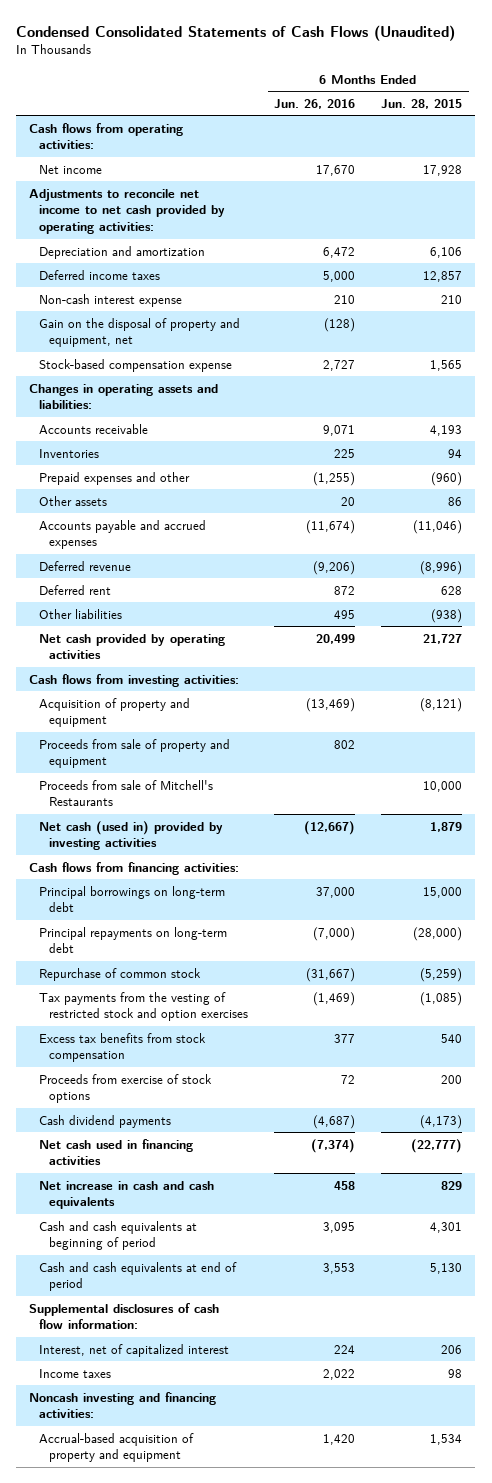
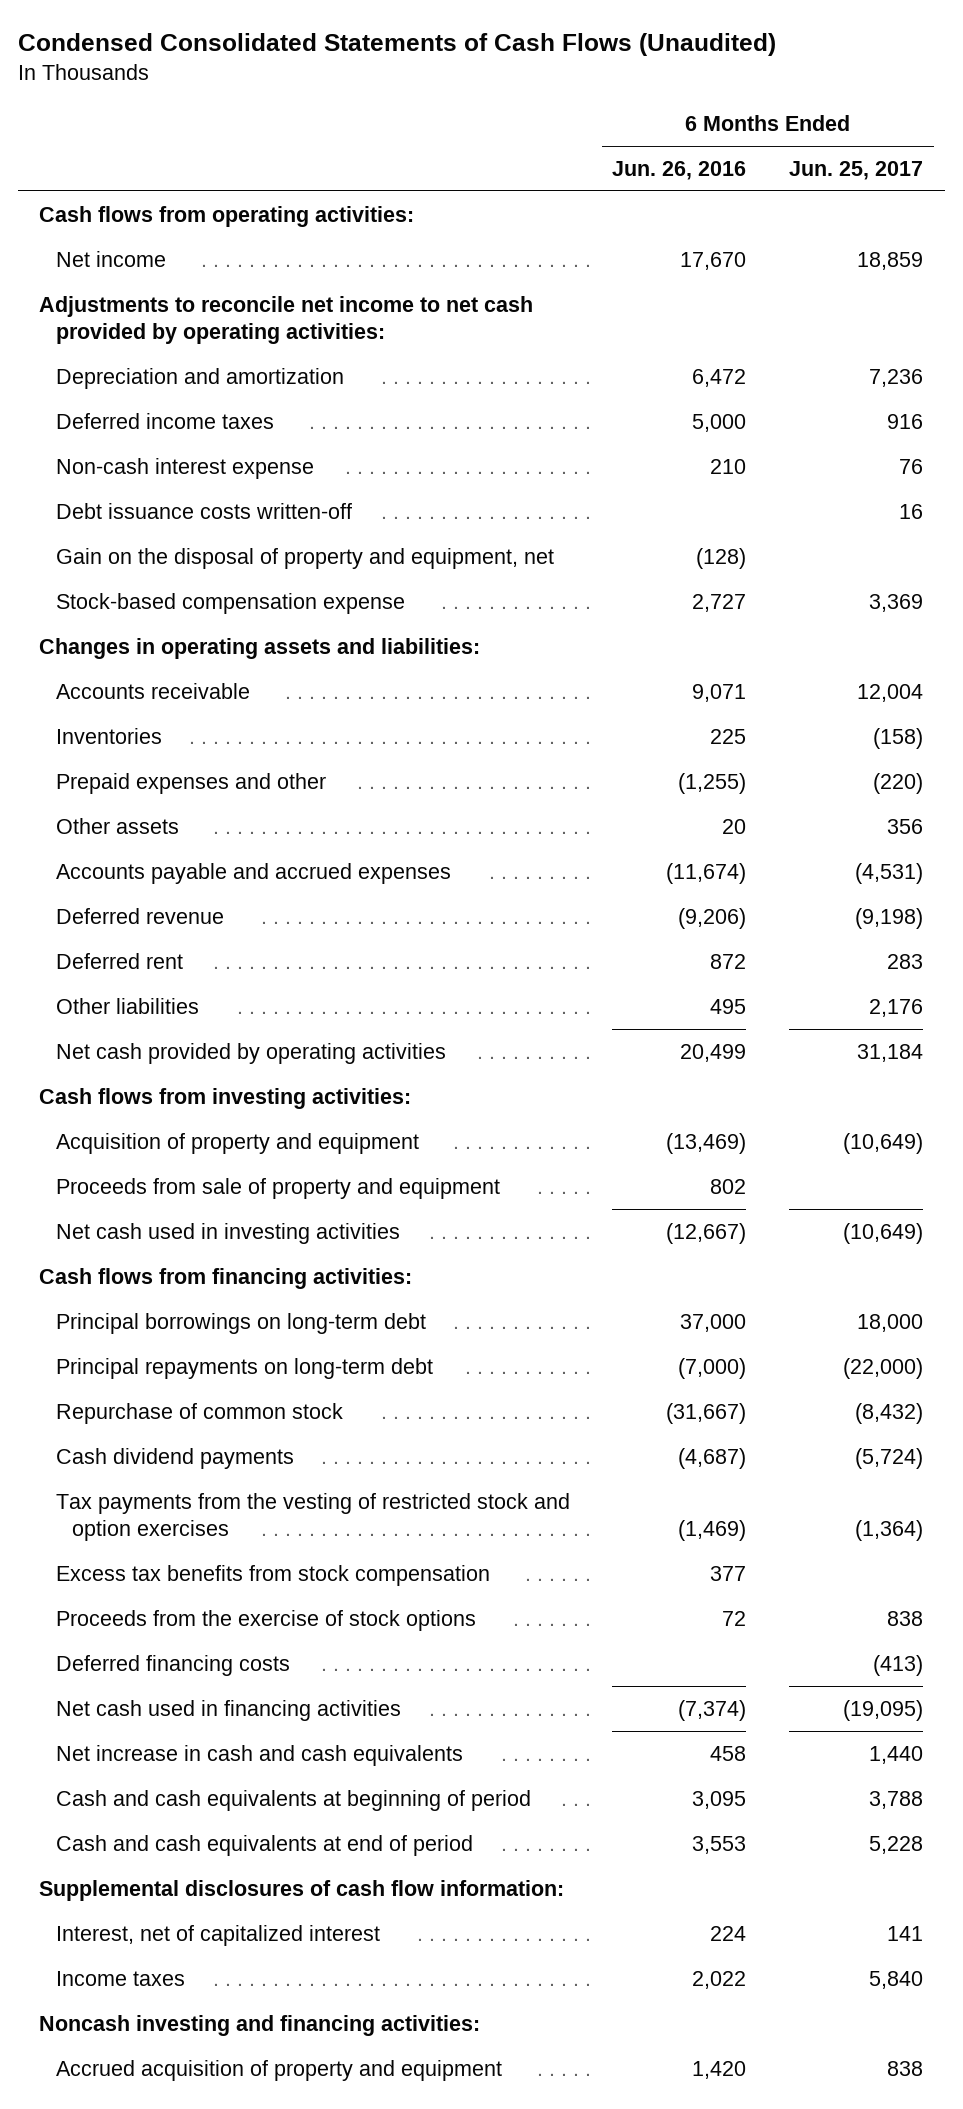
[381,98,463,109] Jun. 28, 2015 -> none
none -> [789,160,924,180] Jun. 25, 2017
none -> [55,502,352,519] Debt issuance costs written-off
[39,779,214,807] Proceeds from sale of Mitchell's Restaurants -> none
[39,820,224,851] Net cash (used in) provided by investing activities -> [55,1222,400,1244] Net cash used in investing activities
[39,1114,172,1128] Cash dividend payments -> [55,1447,294,1469] Cash dividend payments
[39,1073,213,1104] Proceeds from exercise of stock options -> [55,1609,476,1631] Proceeds from the exercise of stock options
none -> [55,1654,290,1676] Deferred financing costs
[39,1432,195,1463] Accrual-based acquisition of property and equipment -> [55,2059,502,2081] Accrued acquisition of property and equipment

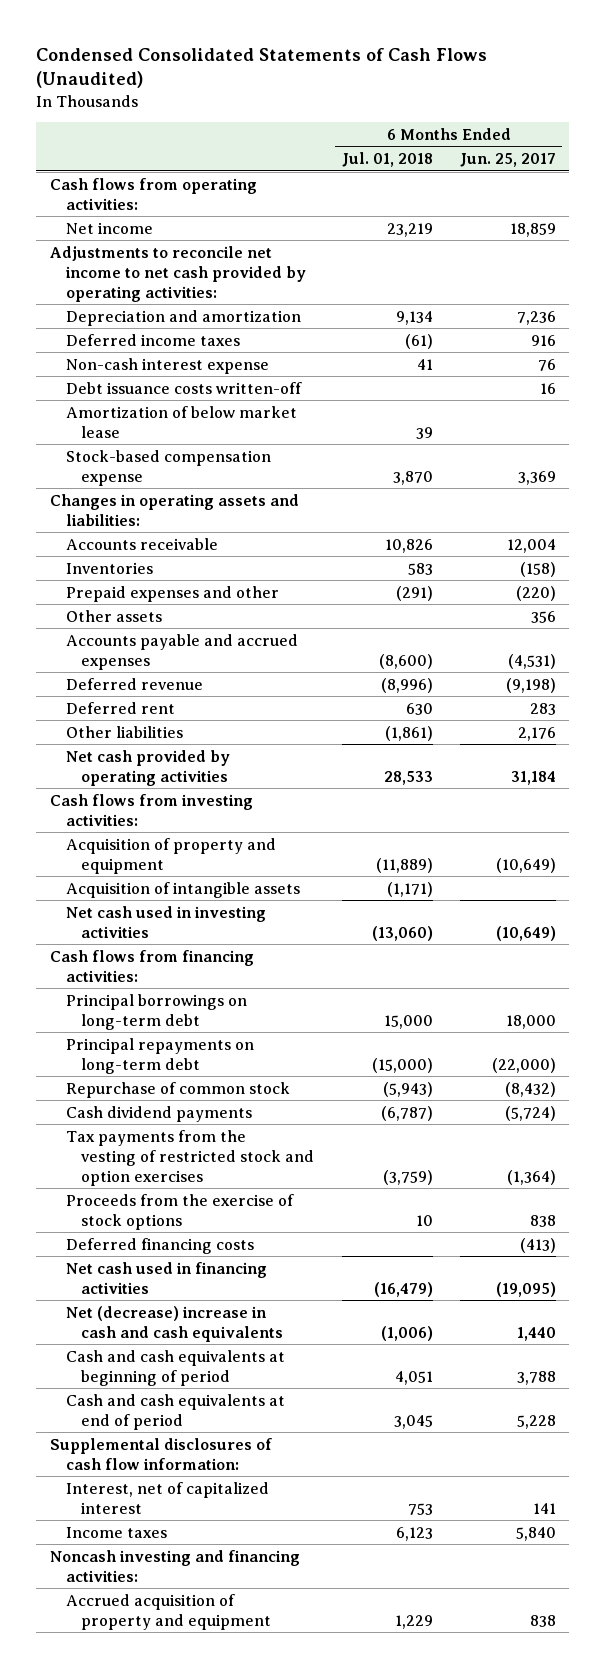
[612,160,747,180] Jun. 26, 2016 -> none
none -> [341,152,433,168] Jul. 01, 2018
[55,547,554,569] Gain on the disposal of property and equipment, net -> none
none -> [65,405,297,438] Amortization of below market lease
[55,1177,500,1199] Proceeds from sale of property and equipment -> none
none -> [65,881,300,898] Acquisition of intangible assets
[55,1564,490,1586] Excess tax benefits from stock compensation -> none
[55,1744,463,1766] Net increase in cash and cash equivalents -> [65,1305,284,1342] Net (decrease) increase in cash and cash equivalents

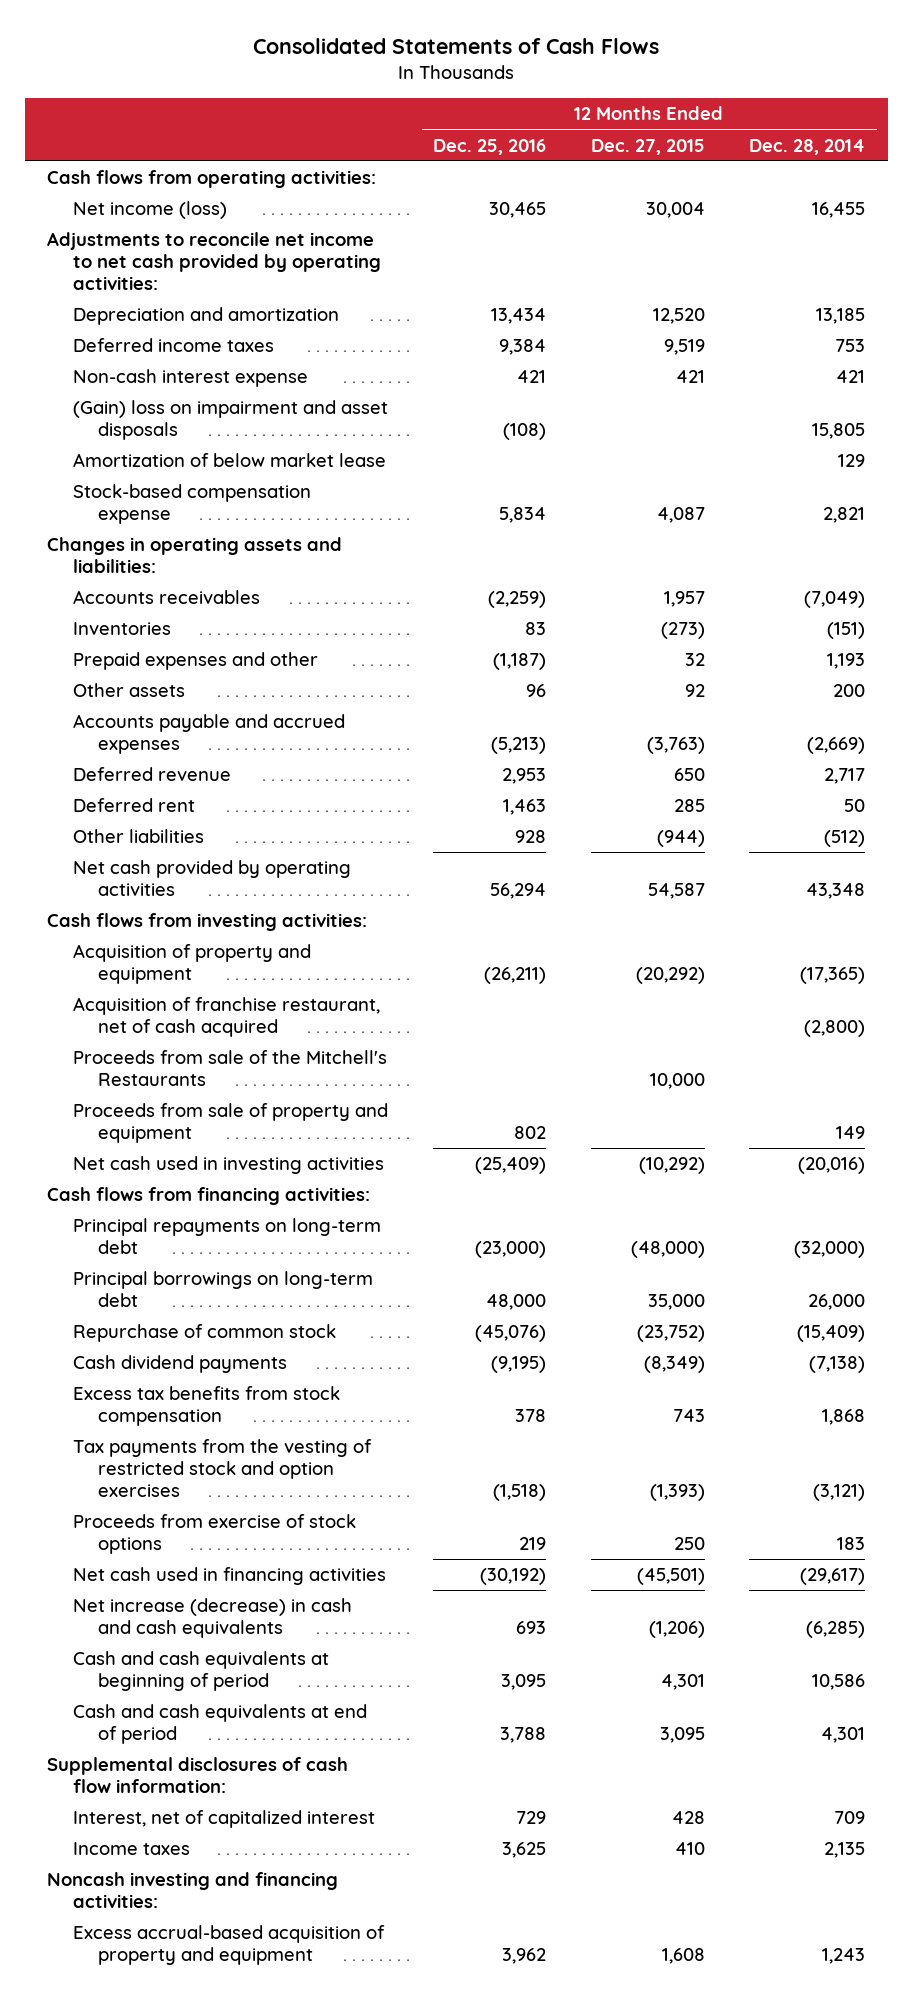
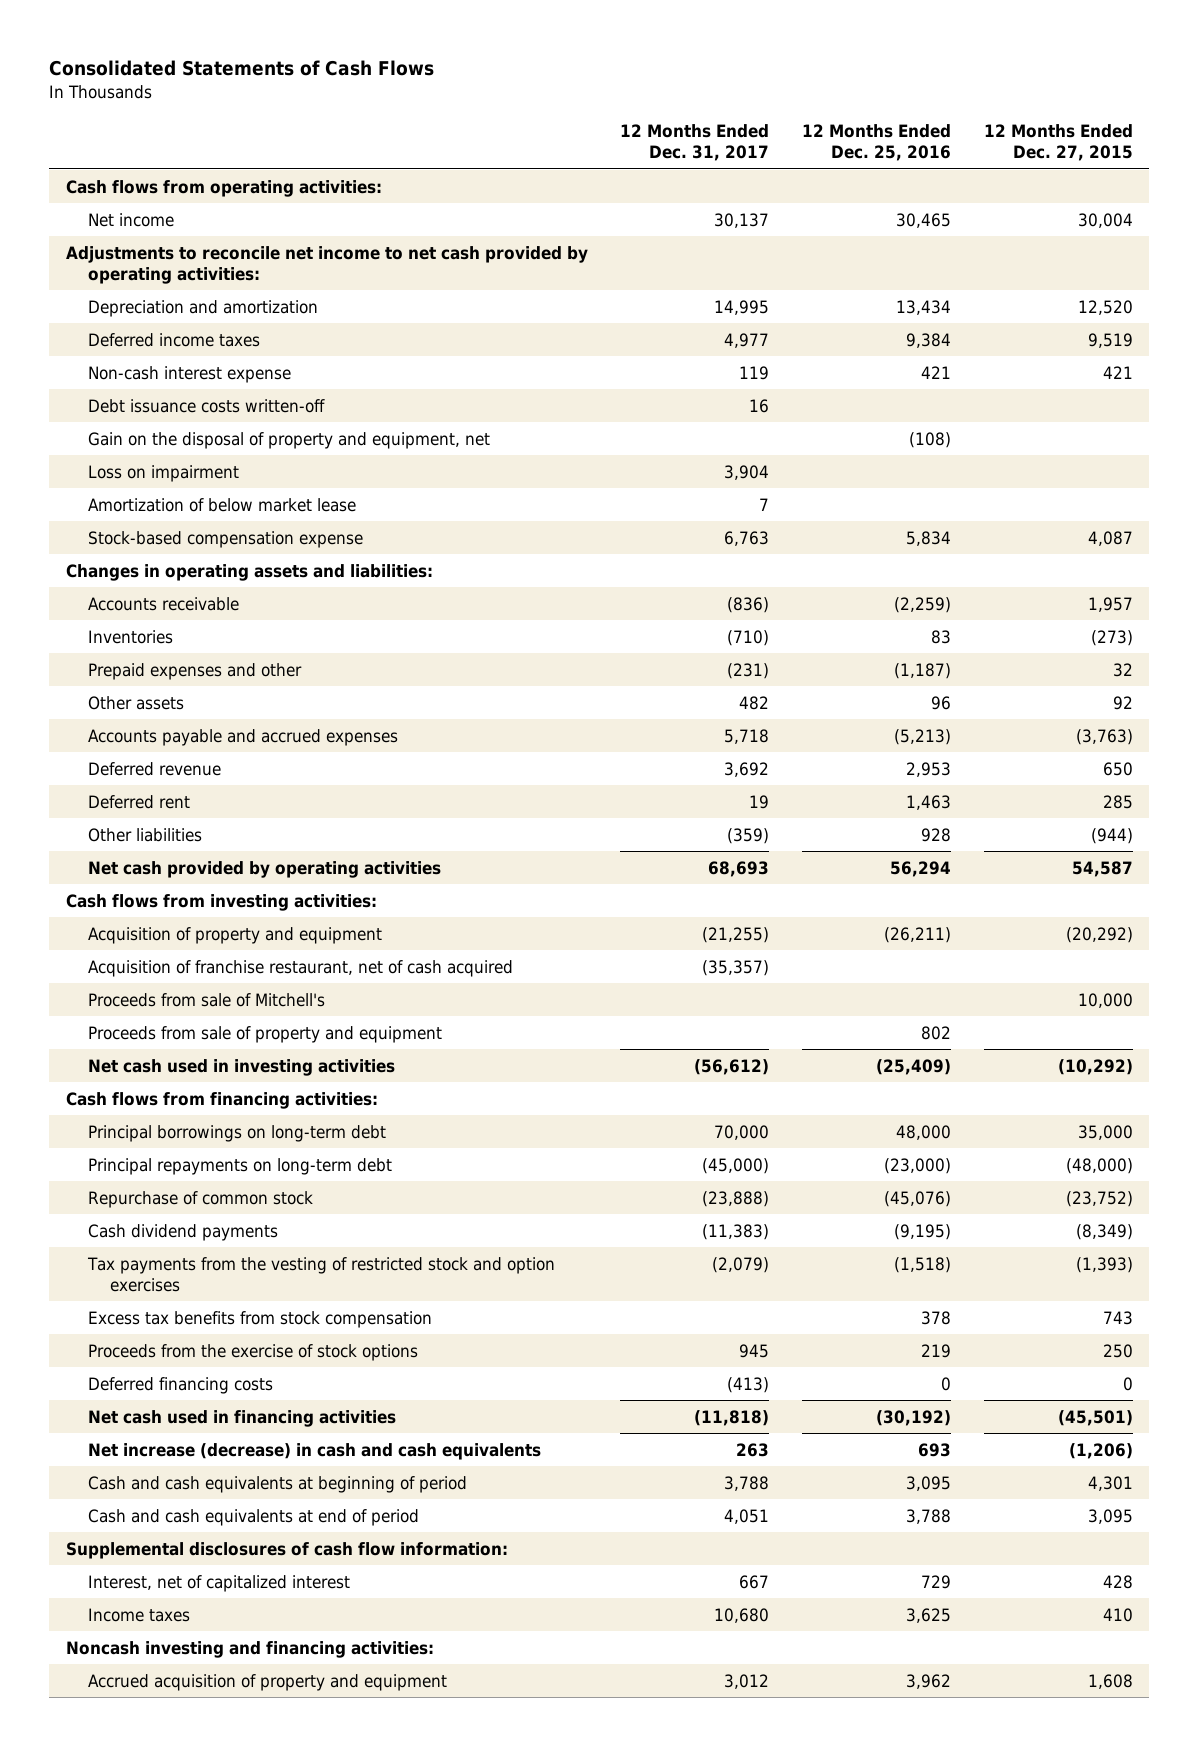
[749,138,866,155] Dec. 28, 2014 -> none
none -> [620,124,770,162] 12 Months Ended Dec. 31, 2017
[72,201,227,220] Net income (loss) -> [88,212,175,227] Net income
[72,400,388,441] (Gain) loss on impairment and asset disposals -> none
none -> [88,398,326,413] Debt issuance costs written-off
none -> [88,431,491,449] Gain on the disposal of property and equipment, net
none -> [88,464,240,482] Loss on impairment
[72,590,260,605] Accounts receivables -> [88,596,240,611] Accounts receivable
[72,1050,387,1087] Proceeds from sale of the Mitchell's Restaurants -> [88,992,326,1007] Proceeds from sale of Mitchell's
[72,1218,381,1255] Principal repayments on long-term debt -> [88,1157,393,1175] Principal repayments on long-term debt
[72,1386,340,1427] Excess tax benefits from stock compensation -> [88,1310,433,1328] Excess tax benefits from stock compensation
[72,1514,356,1555] Proceeds from exercise of stock options -> [88,1343,419,1361] Proceeds from the exercise of stock options
none -> [88,1376,274,1394] Deferred financing costs
[72,1925,385,1966] Excess accrual-based acquisition of property and equipment -> [88,1673,448,1691] Accrued acquisition of property and equipment

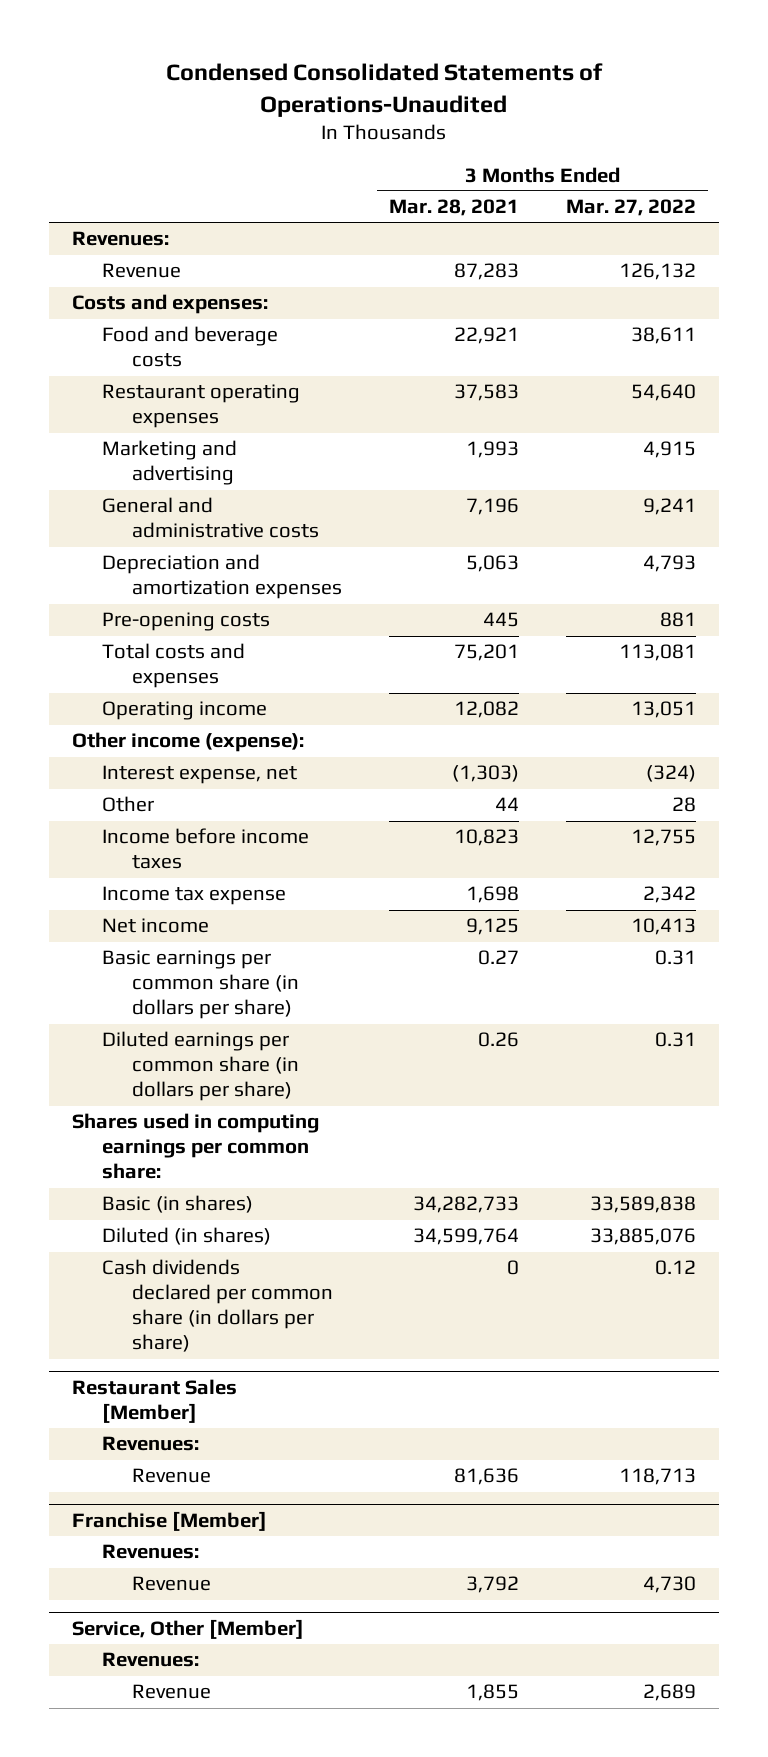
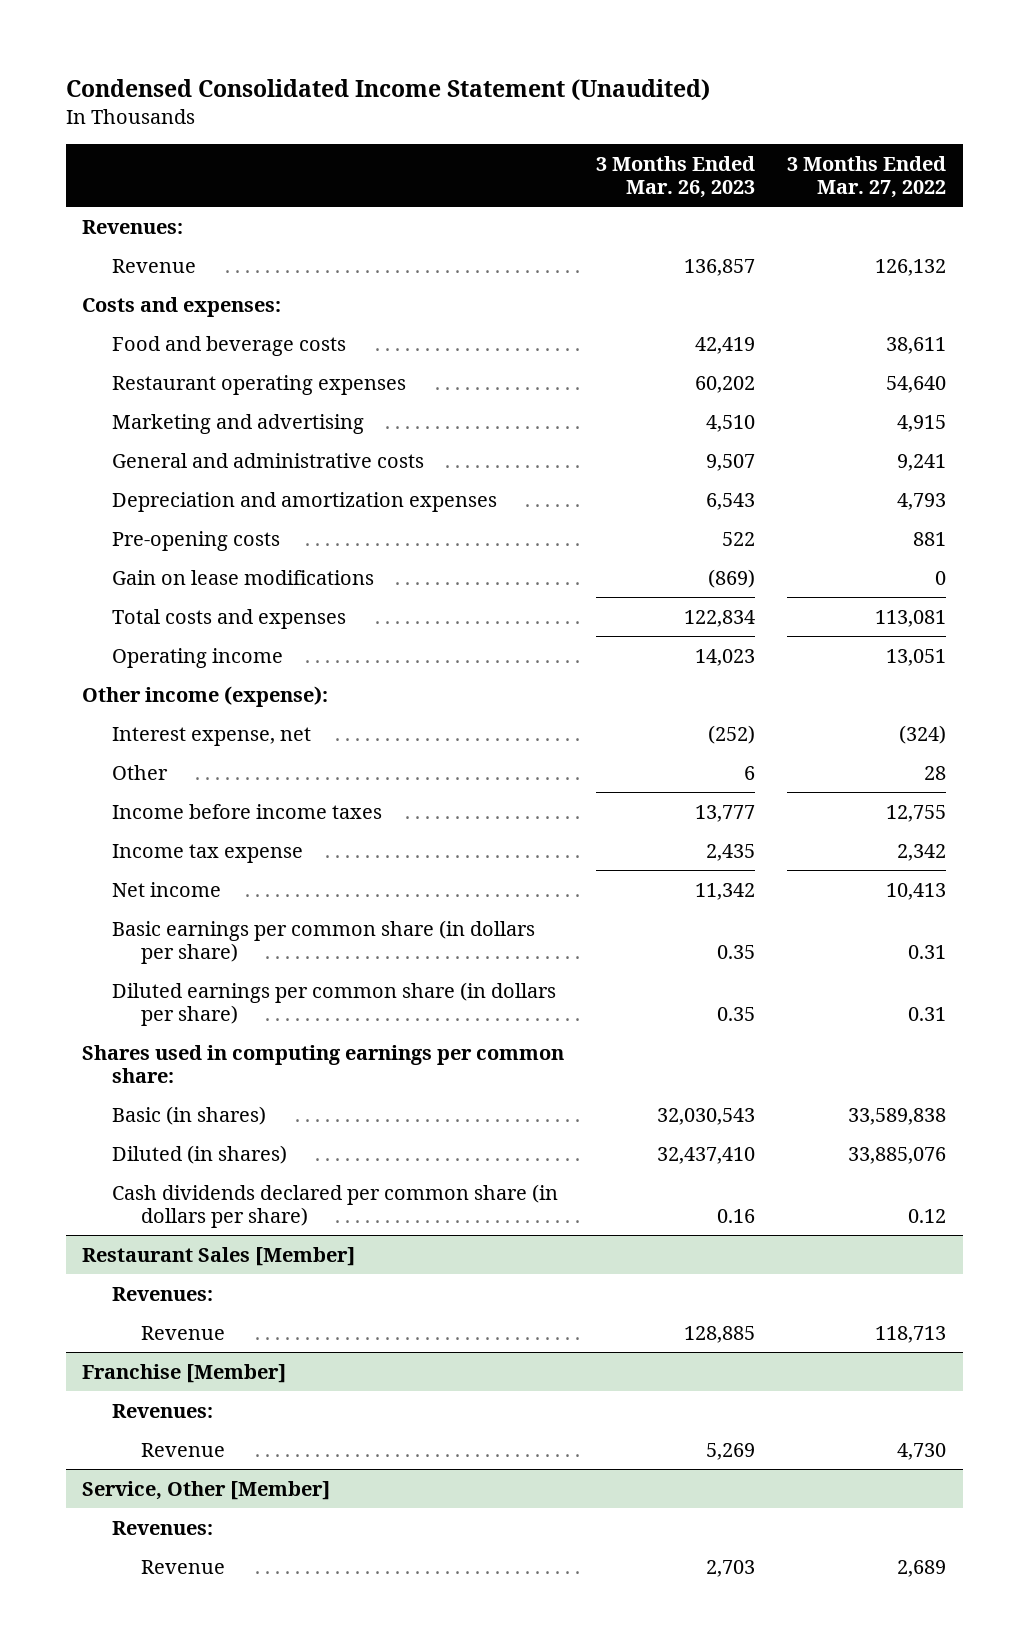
[166,63,604,117] Condensed Consolidated Statements of Operations-Unaudited -> [65,78,710,101] Condensed Consolidated Income Statement (Unaudited)
[389,199,520,217] Mar. 28, 2021 -> none
none -> [596,155,756,198] 3 Months Ended Mar. 26, 2023
none -> [111,569,374,585] Gain on lease modifications

